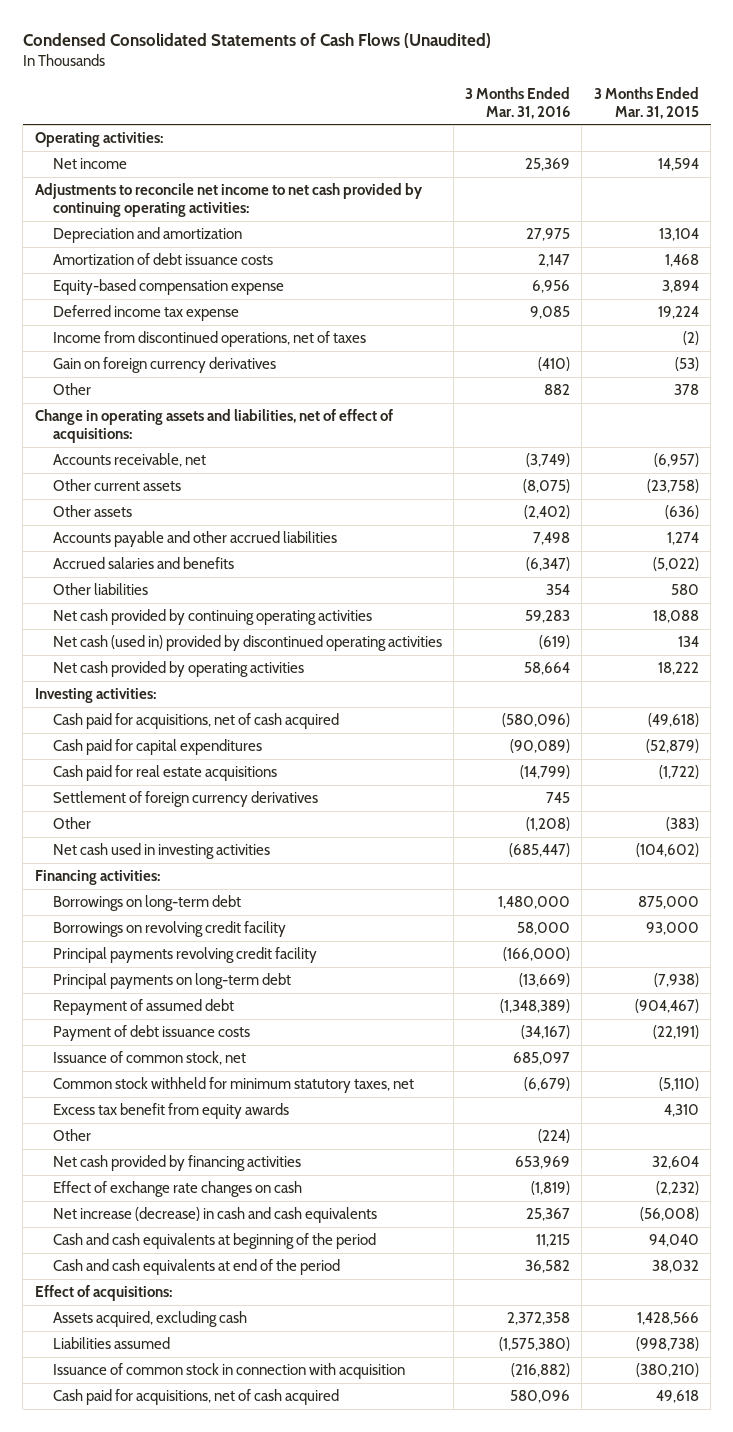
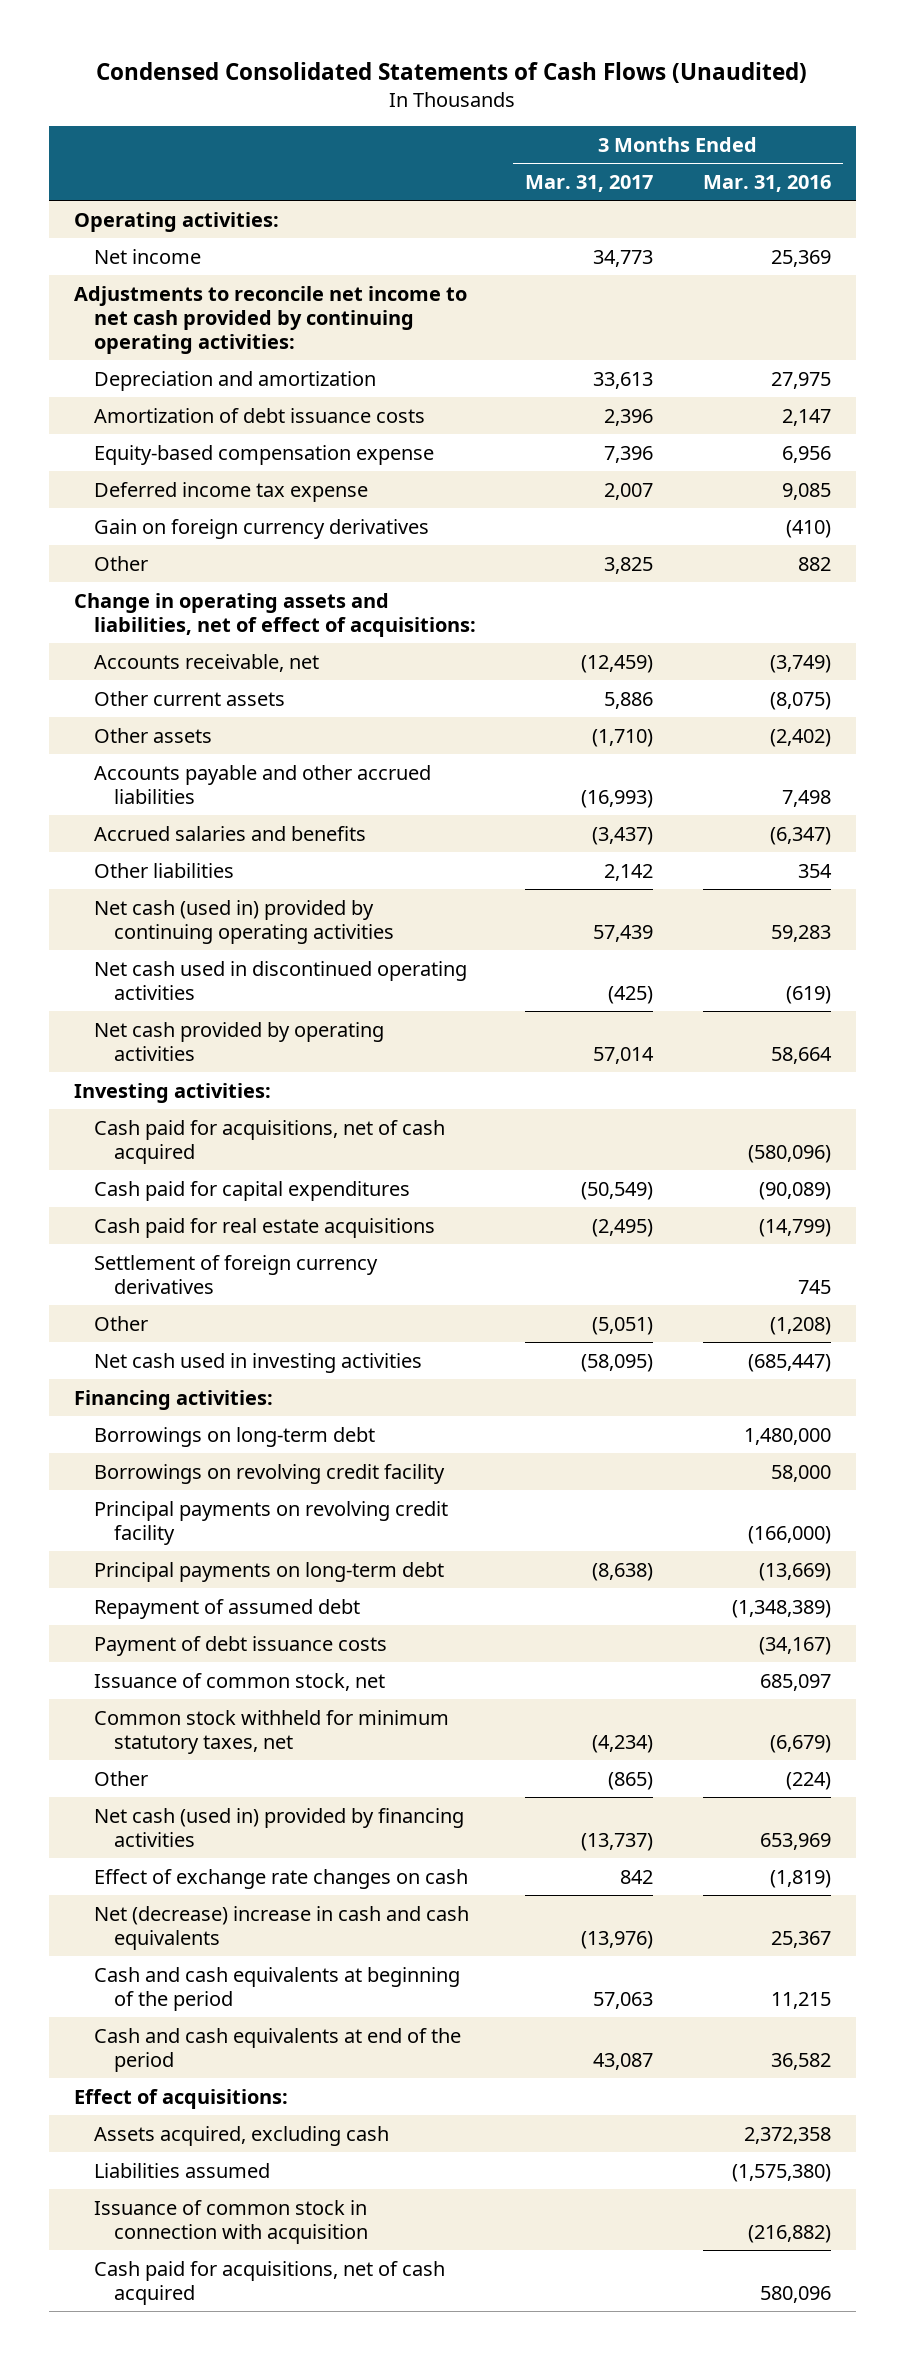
[593,86,699,119] 3 Months Ended Mar. 31, 2015 -> none
none -> [525,175,654,193] Mar. 31, 2017
[52,331,366,348] Income from discontinued operations, net of taxes -> none
[52,609,372,626] Net cash provided by continuing operating activities -> [94,899,395,944] Net cash (used in) provided by continuing operating activities
[52,635,442,652] Net cash (used in) provided by discontinued operating activities -> [94,960,468,1000] Net cash used in discontinued operating activities
[52,947,317,964] Principal payments revolving credit facility -> [94,1500,449,1545] Principal payments on revolving credit facility
[52,1103,289,1120] Excess tax benefit from equity awards -> none
[52,1155,301,1172] Net cash provided by financing activities -> [94,1807,465,1847] Net cash (used in) provided by financing activities
[52,1207,377,1224] Net increase (decrease) in cash and cash equivalents -> [94,1905,470,1950] Net (decrease) increase in cash and cash equivalents

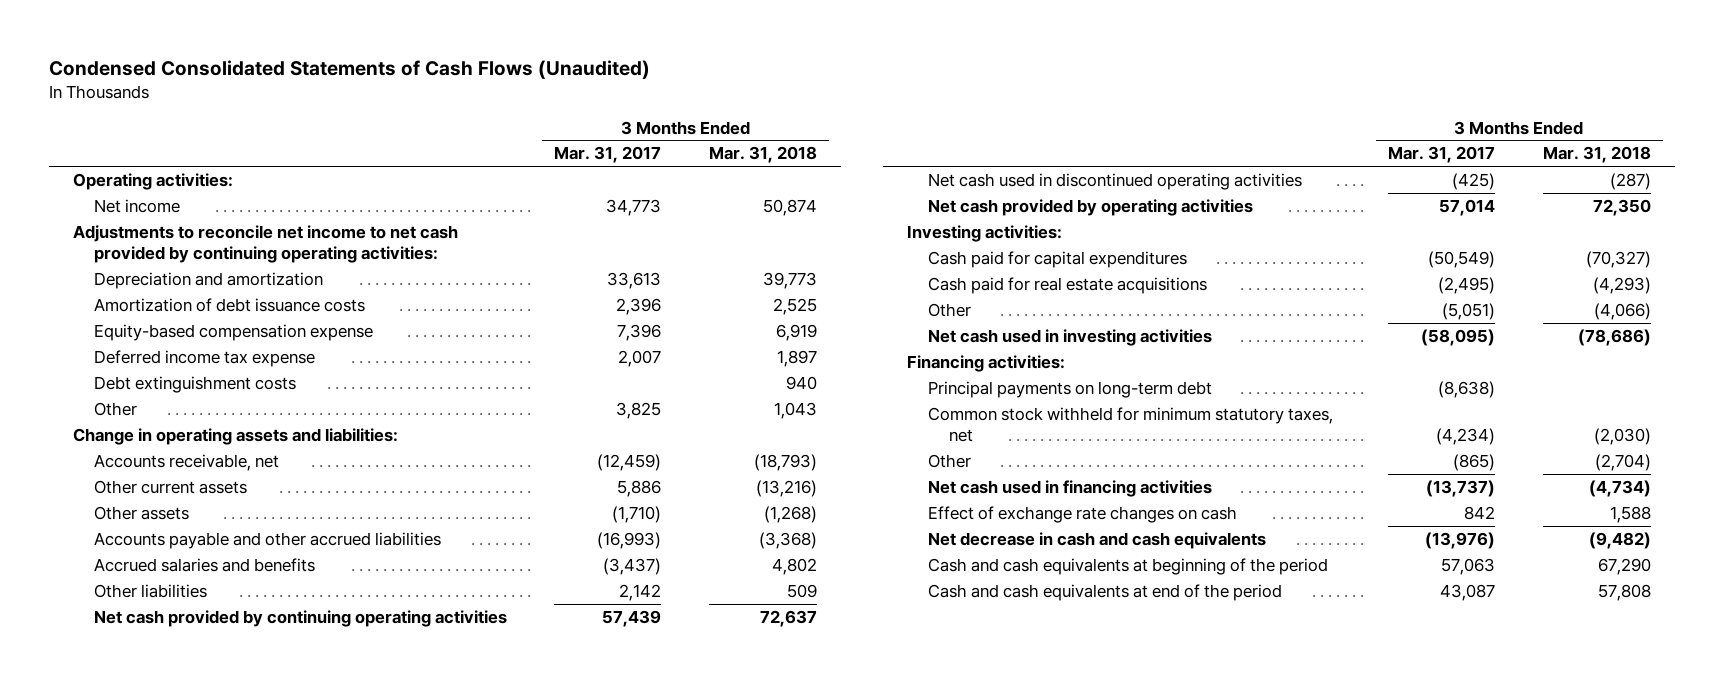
[702,175,831,193] Mar. 31, 2016 -> none
none -> [708,146,817,164] Mar. 31, 2018
[94,518,430,539] Gain on foreign currency derivatives -> none
none -> [93,375,296,393] Debt extinguishment costs
[73,592,477,637] Change in operating assets and liabilities, net of effect of acquisitions: -> [72,427,398,445] Change in operating assets and liabilities:
[94,899,395,944] Net cash (used in) provided by continuing operating activities -> [93,609,507,627] Net cash provided by continuing operating activities
[94,1119,446,1164] Cash paid for acquisitions, net of cash acquired -> none
[94,1254,379,1294] Settlement of foreign currency derivatives -> none
[94,1426,376,1447] Borrowings on long-term debt -> none
[94,1463,446,1484] Borrowings on revolving credit facility -> none
[94,1500,449,1545] Principal payments on revolving credit facility -> none
[94,1598,361,1619] Repayment of assumed debt -> none
[94,1635,388,1656] Payment of debt issuance costs -> none
[94,1672,386,1691] Issuance of common stock, net -> none
[94,1807,465,1847] Net cash (used in) provided by financing activities -> [927,479,1212,497] Net cash used in financing activities
[94,1905,470,1950] Net (decrease) increase in cash and cash equivalents -> [927,531,1266,549] Net decrease in cash and cash equivalents
[73,2088,288,2109] Effect of acquisitions: -> none
[94,2125,390,2146] Assets acquired, excluding cash -> none
[94,2162,271,2178] Liabilities assumed -> none
[94,2199,369,2244] Issuance of common stock in connection with acquisition -> none
[94,2260,446,2305] Cash paid for acquisitions, net of cash acquired -> none

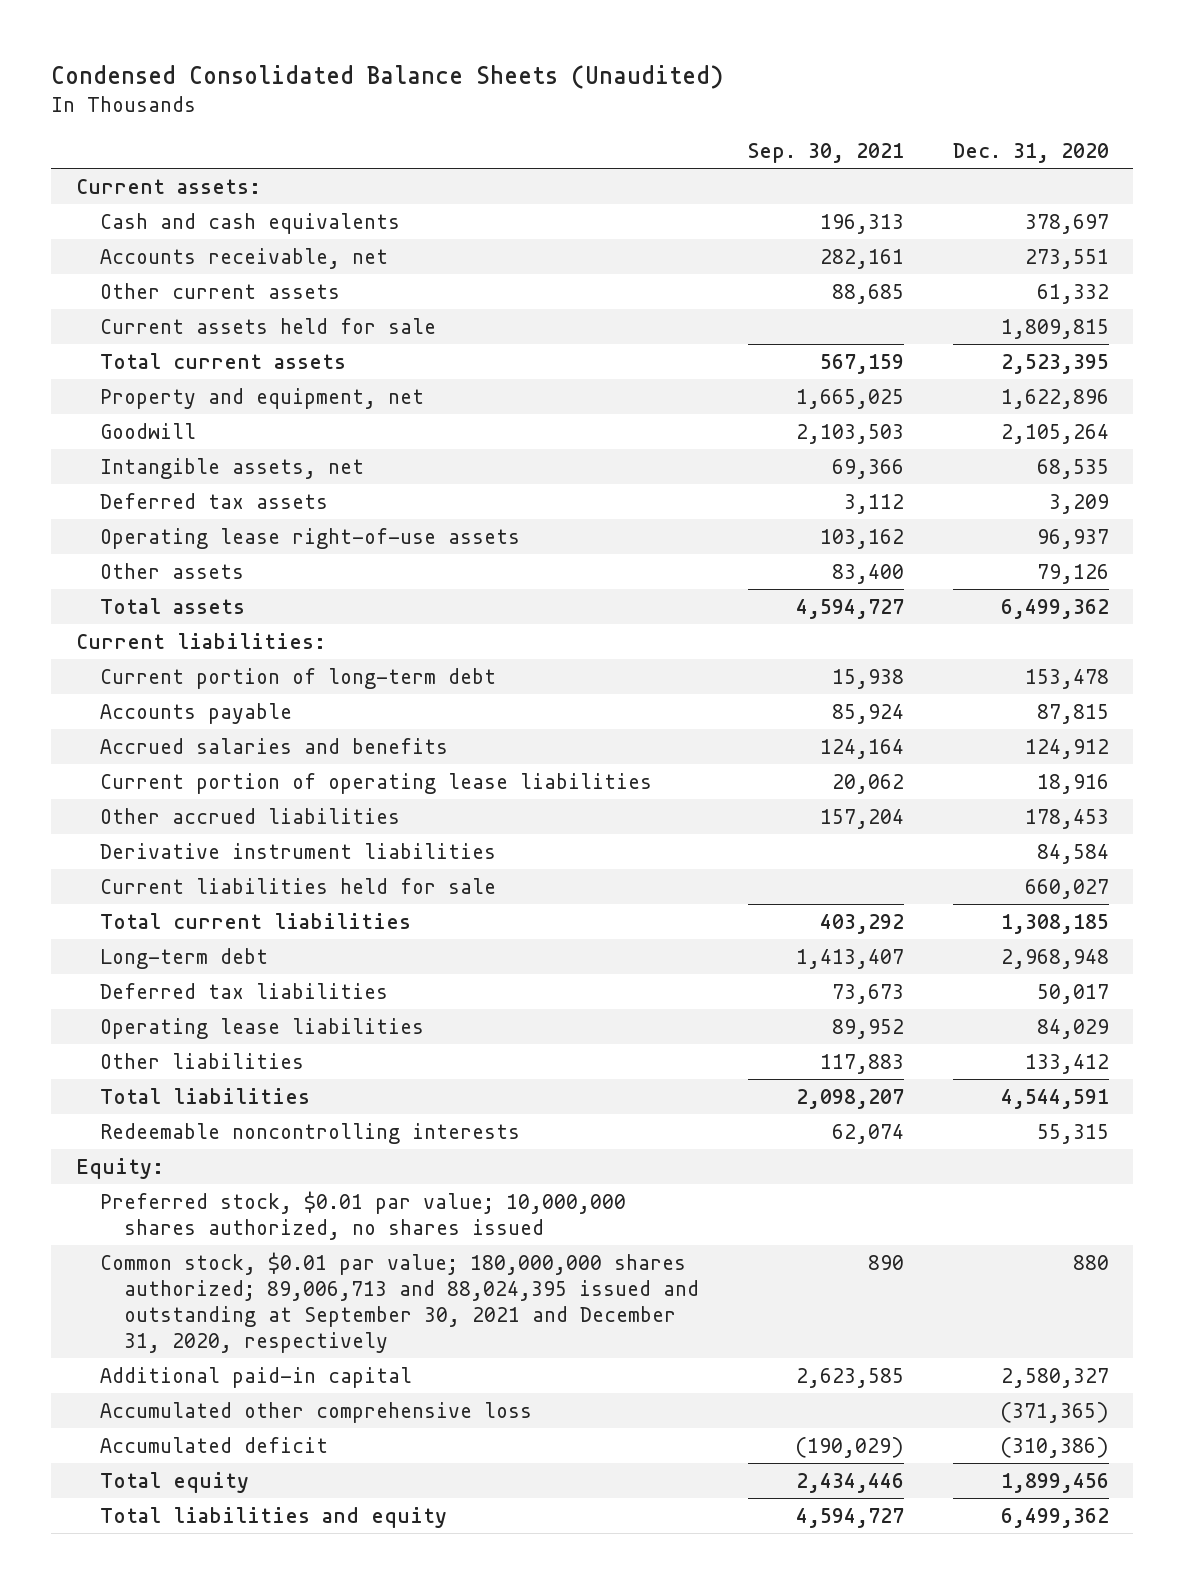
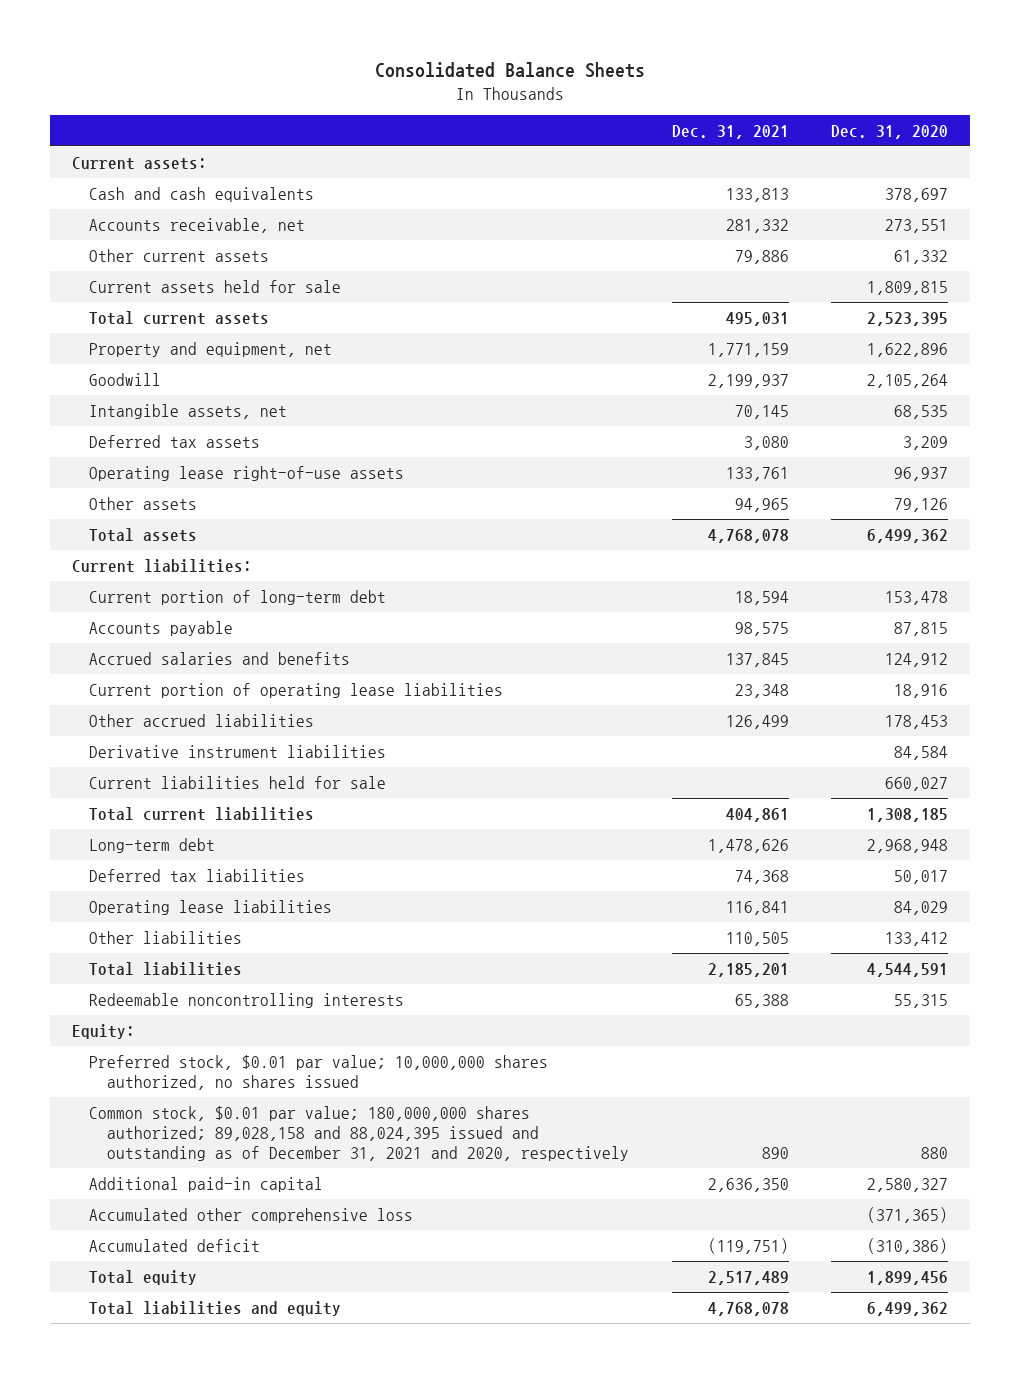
[51,65,724,90] Condensed Consolidated Balance Sheets (Unaudited) -> [375,62,646,79] Consolidated Balance Sheets
[747,143,904,164] Sep. 30, 2021 -> none
none -> [671,125,789,140] Dec. 31, 2021
[99,1251,699,1354] Common stock, $0.01 par value; 180,000,000 shares authorized; 89,006,713 and 88,024,395 issued and outstanding at September 30, 2021 and December 31, 2020, respectively -> [89,1105,629,1161] Common stock, $0.01 par value; 180,000,000 shares authorized; 89,028,158 and 88,024,395 issued and outstanding as of December 31, 2021 and 2020, respectively

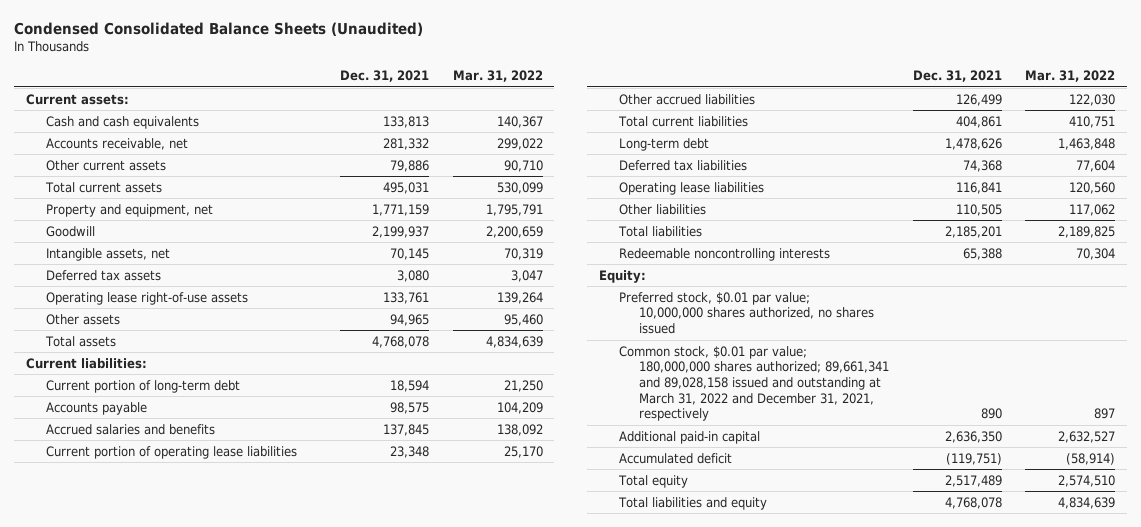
[375,62,646,79] Consolidated Balance Sheets -> [14,22,424,37] Condensed Consolidated Balance Sheets (Unaudited)
[831,125,949,140] Dec. 31, 2020 -> none
none -> [452,70,543,83] Mar. 31, 2022
[89,279,342,293] Current assets held for sale -> none
[89,744,387,758] Derivative instrument liabilities -> none
[89,775,387,789] Current liabilities held for sale -> none
[89,1105,629,1161] Common stock, $0.01 par value; 180,000,000 shares authorized; 89,028,158 and 88,024,395 issued and outstanding as of December 31, 2021 and 2020, respectively -> [618,345,889,422] Common stock, $0.01 par value; 180,000,000 shares authorized; 89,661,341 and 89,028,158 issued and outstanding at March 31, 2022 and December 31, 2021, respectively
[89,1207,414,1223] Accumulated other comprehensive loss -> none

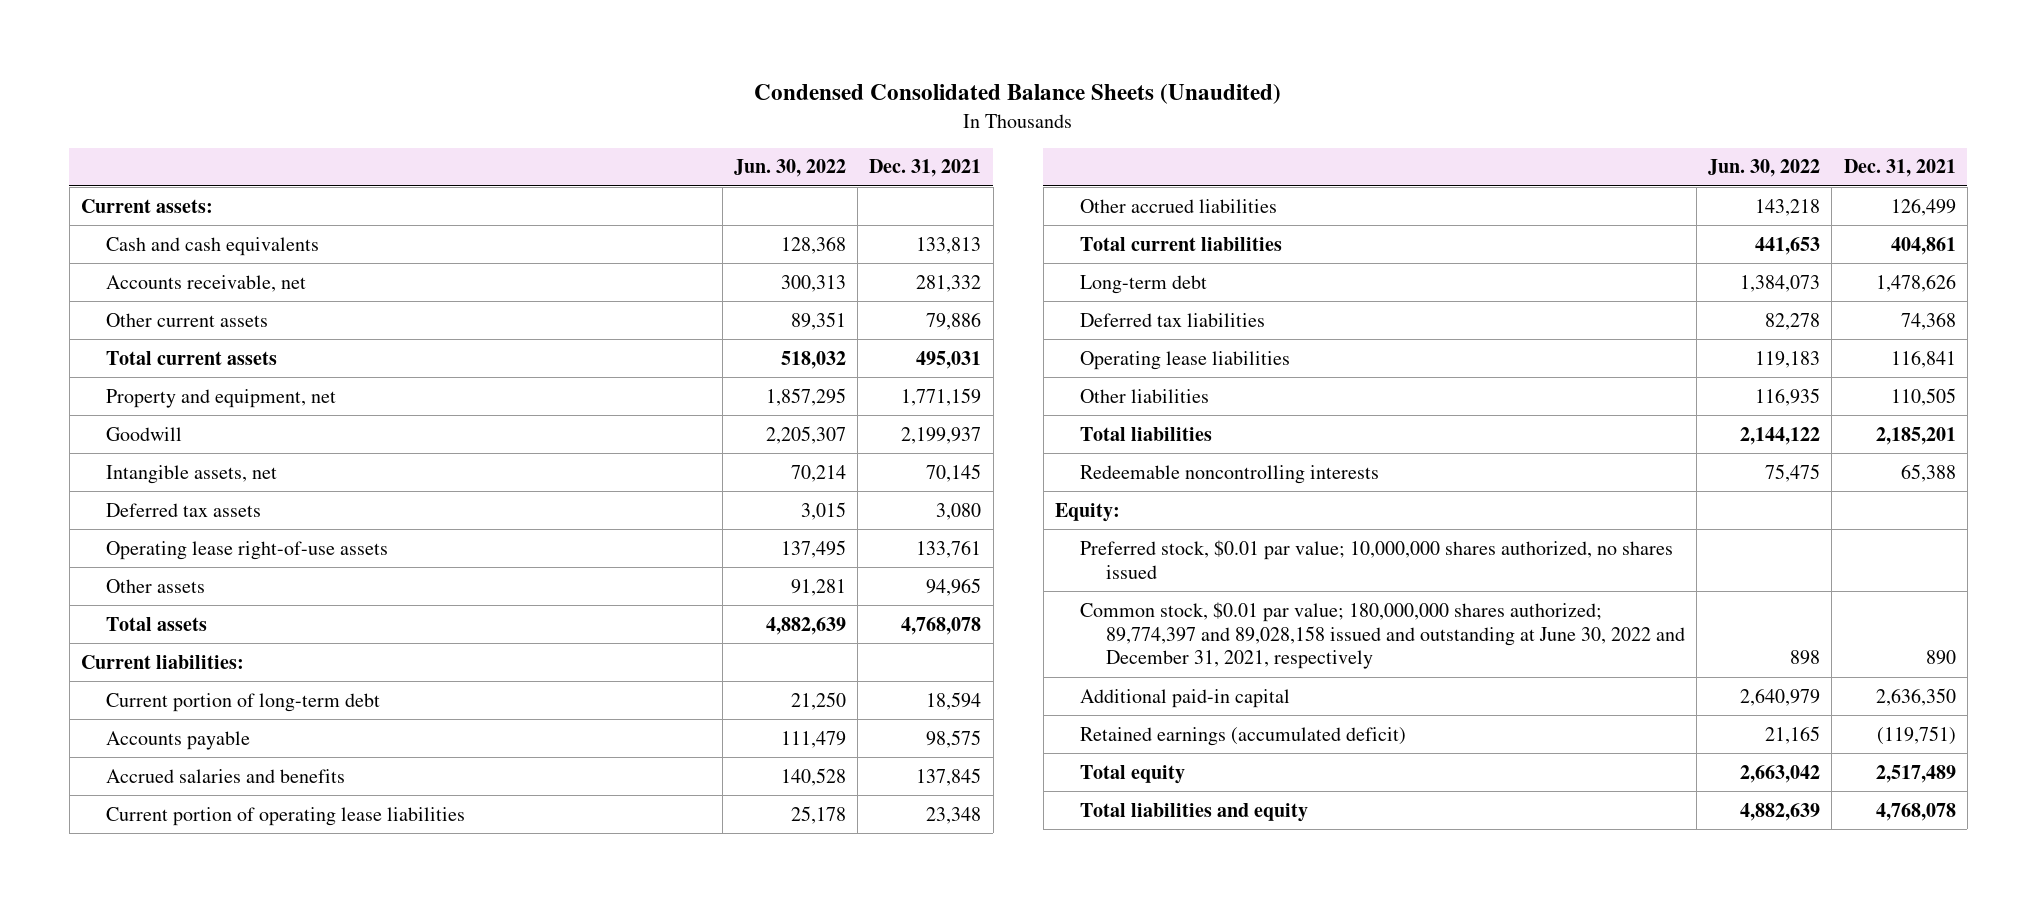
[452,70,543,83] Mar. 31, 2022 -> none
none -> [734,159,847,178] Jun. 30, 2022
[618,345,889,422] Common stock, $0.01 par value; 180,000,000 shares authorized; 89,661,341 and 89,028,158 issued and outstanding at March 31, 2022 and December 31, 2021, respectively -> [1080,601,1685,670] Common stock, $0.01 par value; 180,000,000 shares authorized; 89,774,397 and 89,028,158 issued and outstanding at June 30, 2022 and December 31, 2021, respectively
[618,452,732,464] Accumulated deficit -> [1080,726,1407,746] Retained earnings (accumulated deficit)

